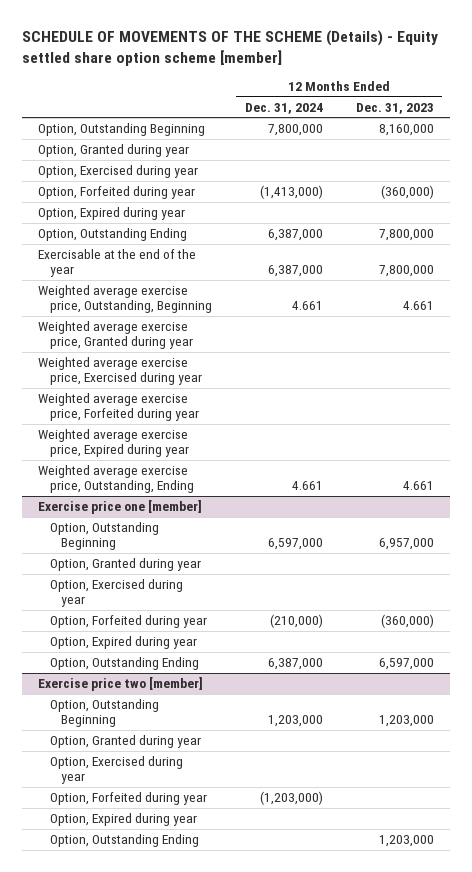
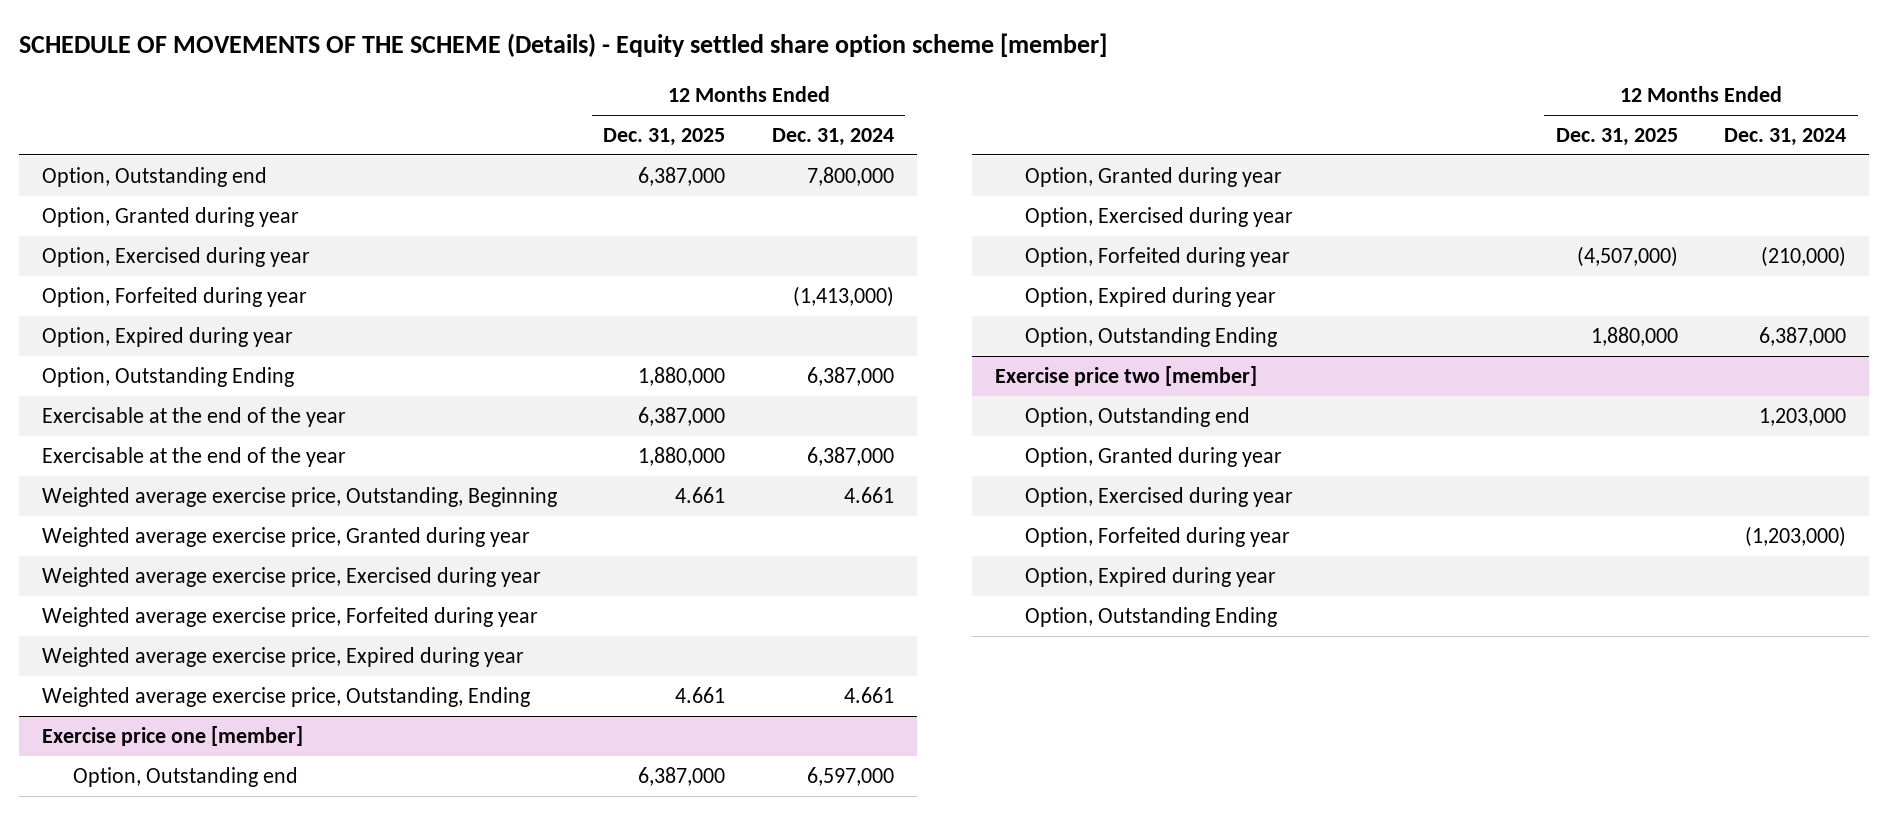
[355,102,434,114] Dec. 31, 2023 -> none
none -> [603,128,726,147] Dec. 31, 2025
[38,122,206,136] Option, Outstanding Beginning -> [42,166,268,187] Option, Outstanding end
none -> [42,406,347,427] Exercisable at the end of the year
[49,521,159,551] Option, Outstanding Beginning -> [72,766,298,787] Option, Outstanding end
[49,698,159,728] Option, Outstanding Beginning -> [1025,406,1251,427] Option, Outstanding end

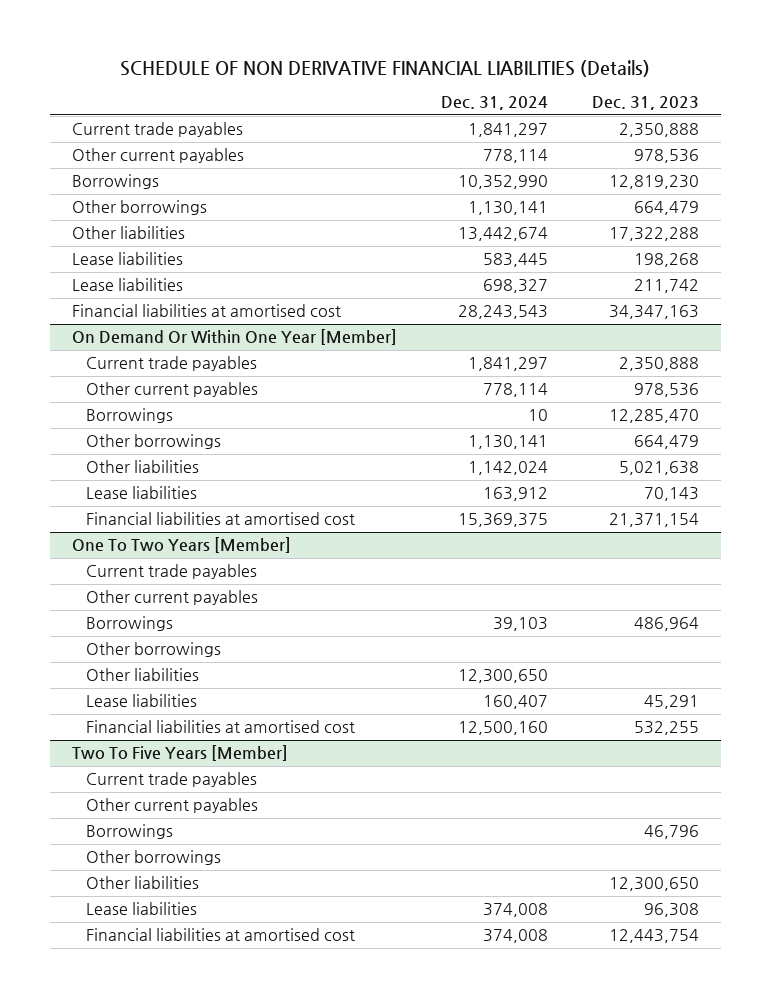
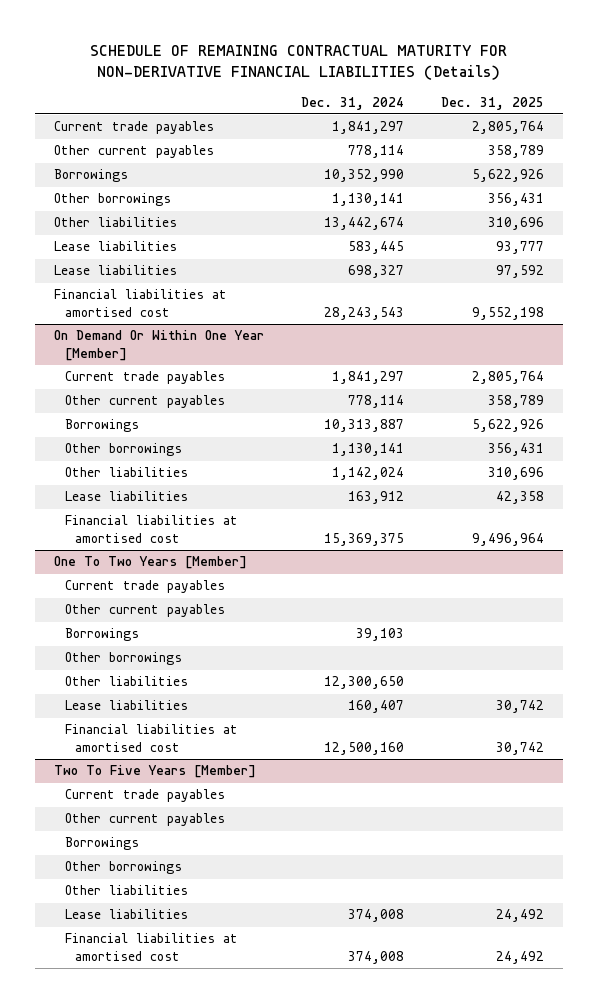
[120,59,651,77] SCHEDULE OF NON DERIVATIVE FINANCIAL LIABILITIES (Details) -> [90,44,508,80] SCHEDULE OF REMAINING CONTRACTUAL MATURITY FOR NON-DERIVATIVE FINANCIAL LIABILITIES (Details)
[591,96,699,111] Dec. 31, 2023 -> none
none -> [441,96,545,110] Dec. 31, 2025
[527,409,548,422] 10 -> [324,419,405,433] 10,313,887

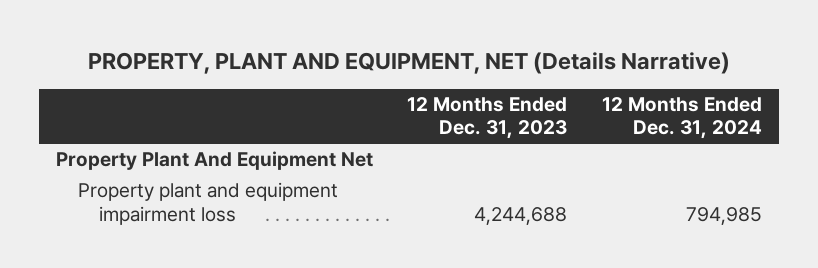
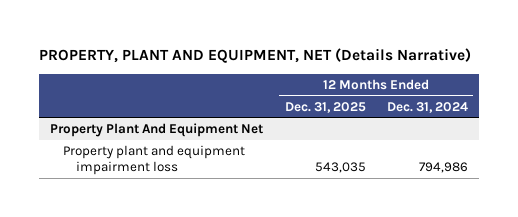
[407,97,568,140] 12 Months Ended Dec. 31, 2023 -> none
none -> [284,101,366,113] Dec. 31, 2025
[685,206,762,225] 794,985 -> [418,162,468,174] 794,986

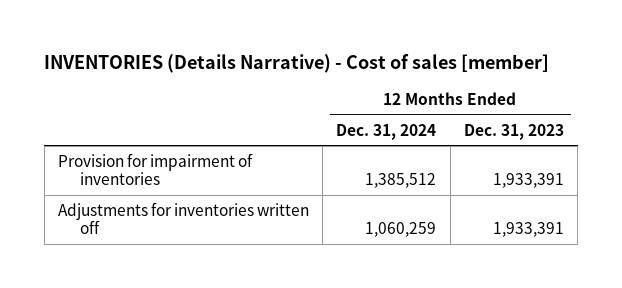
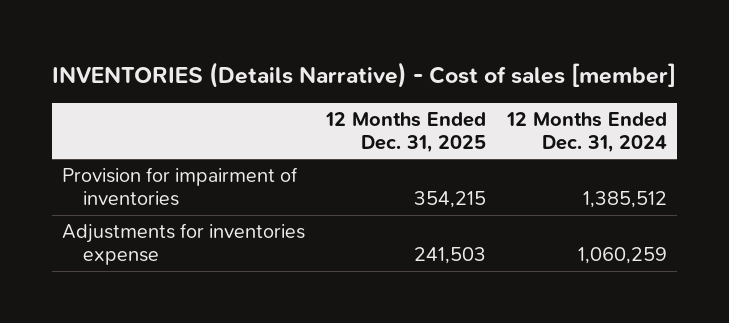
[463,123,564,140] Dec. 31, 2023 -> none
none -> [324,111,486,153] 12 Months Ended Dec. 31, 2025
[58,201,310,235] Adjustments for inventories written off -> [62,222,306,266] Adjustments for inventories expense

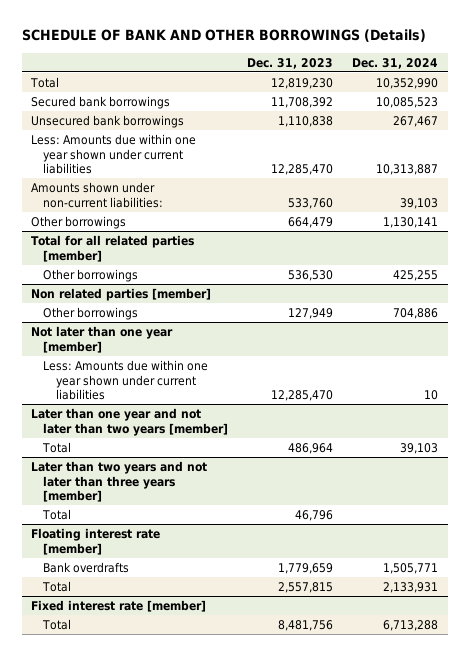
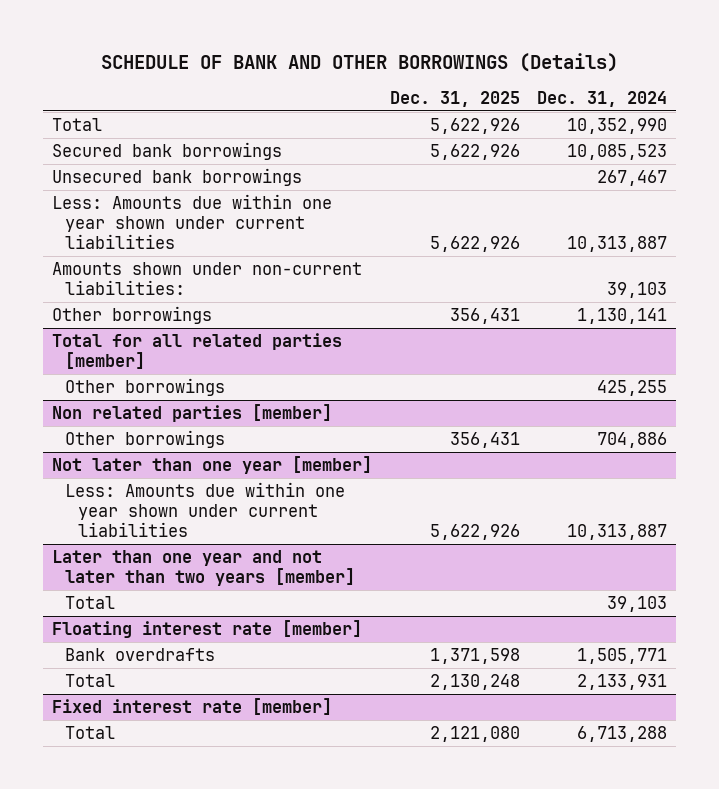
[247,57,334,69] Dec. 31, 2023 -> none
none -> [389,91,520,108] Dec. 31, 2025
[424,390,439,401] 10 -> [567,524,668,541] 10,313,887
[31,460,208,503] Later than two years and not later than three years [member] -> none
[42,508,72,520] Total -> none

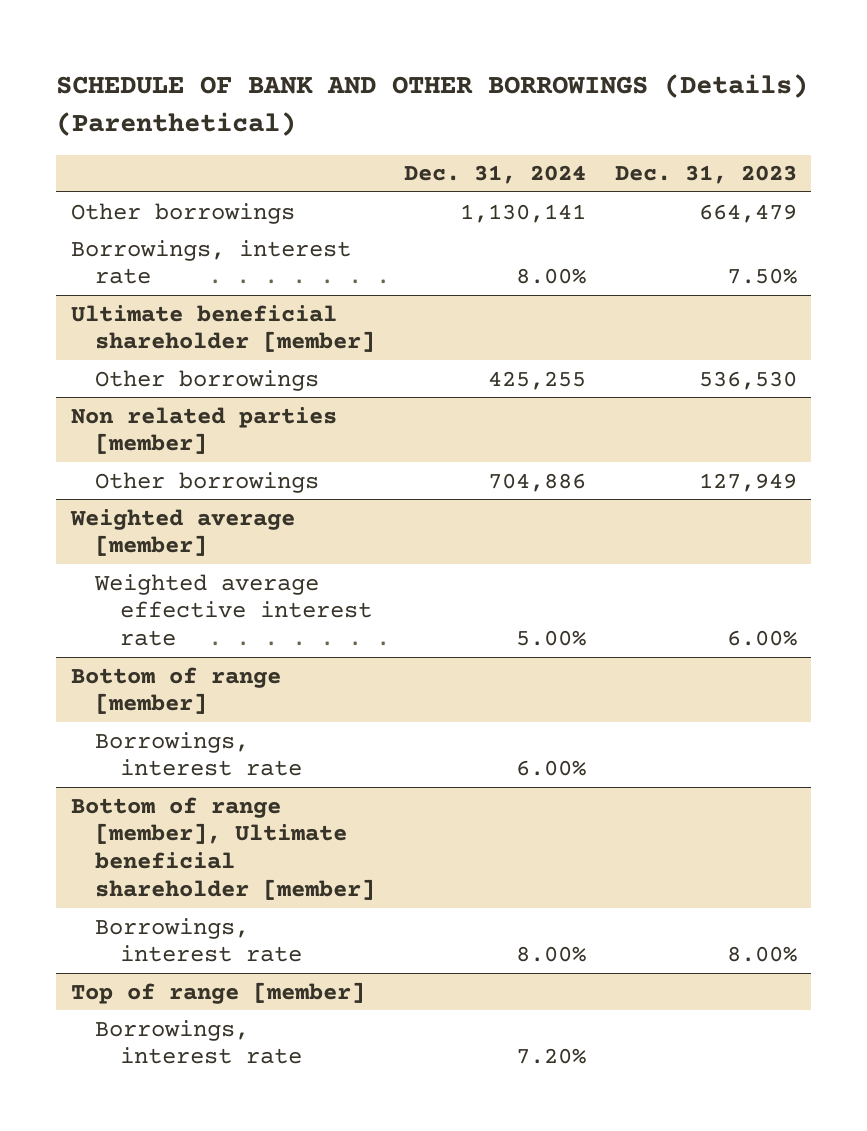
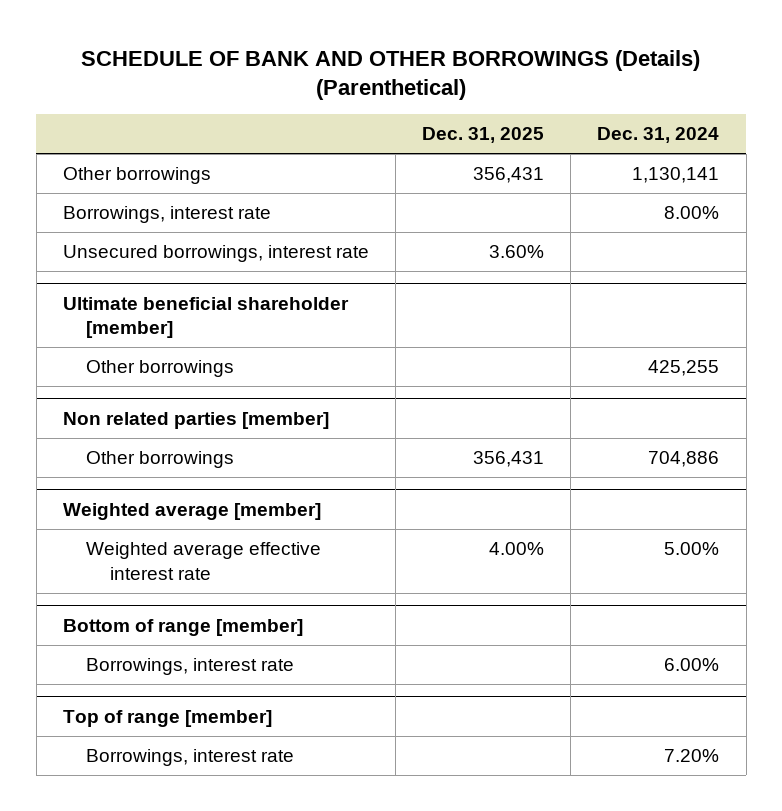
[614,165,797,185] Dec. 31, 2023 -> none
none -> [422,127,545,144] Dec. 31, 2025
none -> [62,245,369,263] Unsecured borrowings, interest rate
[70,796,376,901] Bottom of range [member], Ultimate beneficial shareholder [member] -> none
[95,917,302,963] Borrowings, interest rate -> none

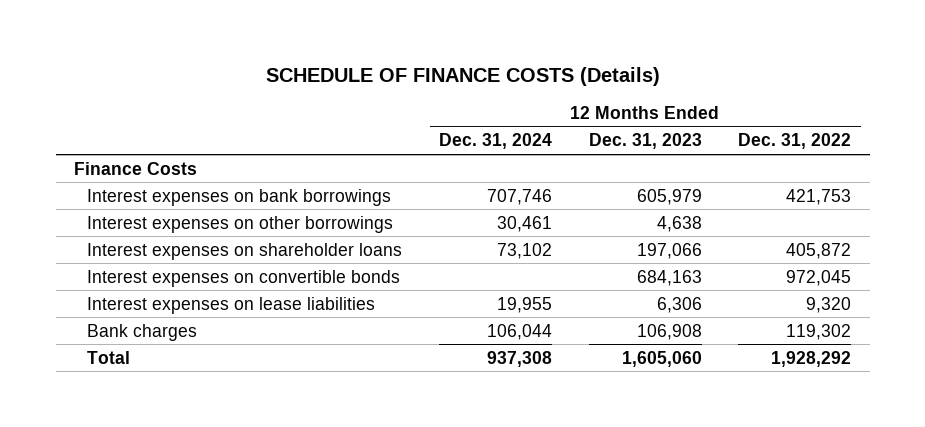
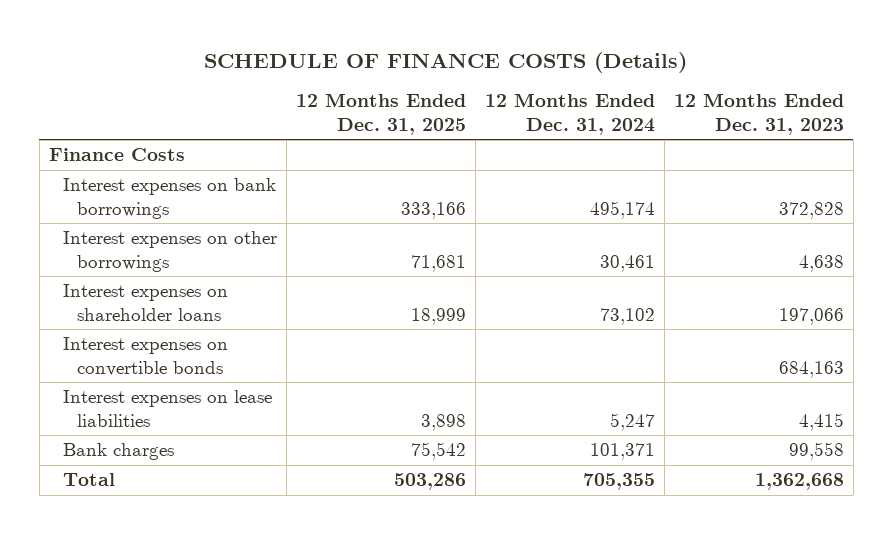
[738,133,852,150] Dec. 31, 2022 -> none
none -> [295,93,466,135] 12 Months Ended Dec. 31, 2025
[486,188,552,205] 707,746 -> [589,200,655,219] 495,174
[636,188,702,205] 605,979 -> [778,201,844,219] 372,828
[496,296,552,313] 19,955 -> [609,412,655,431] 5,247
[656,296,702,313] 6,306 -> [798,412,844,431] 4,415
[486,323,552,340] 106,044 -> [589,443,655,461] 101,371
[636,323,702,340] 106,908 -> [788,442,844,461] 99,558
[486,350,552,367] 937,308 -> [582,473,655,491] 705,355
[621,350,702,367] 1,605,060 -> [754,473,844,491] 1,362,668

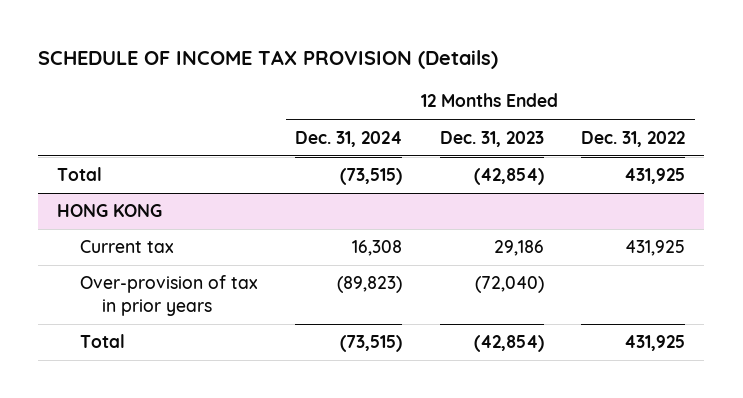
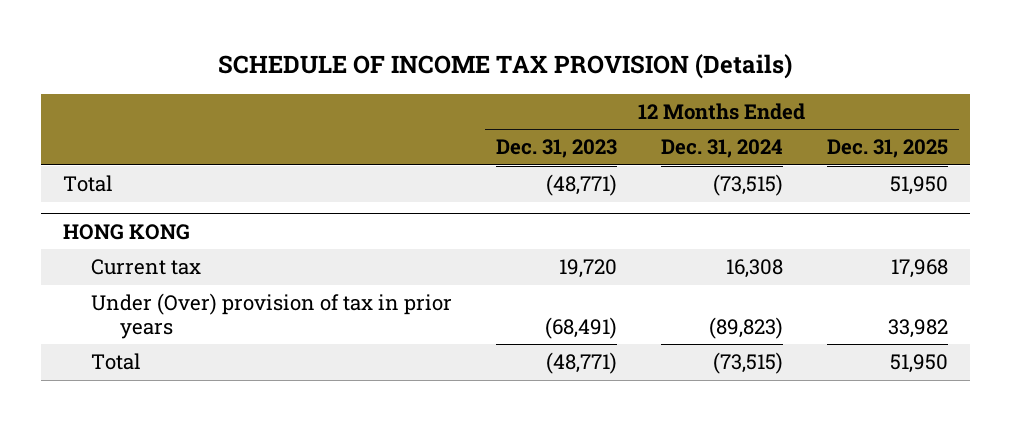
[581,130,686,147] Dec. 31, 2022 -> none
none -> [827,139,949,159] Dec. 31, 2025
[473,168,544,186] (42,854) -> [546,174,618,197] (48,771)
[493,240,544,257] 29,186 -> [559,259,618,279] 19,720
[79,275,258,316] Over-provision of tax in prior years -> [91,293,453,340] Under (Over) provision of tax in prior years
[474,276,544,294] (72,040) -> [545,317,618,340] (68,491)
[473,335,544,353] (42,854) -> [546,352,618,375] (48,771)

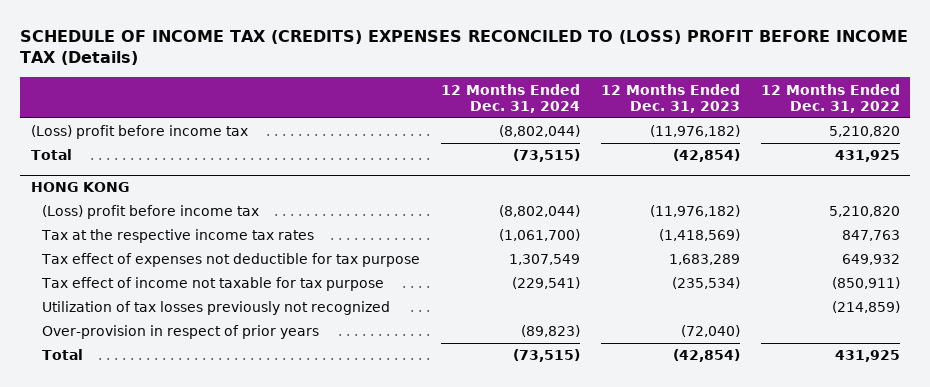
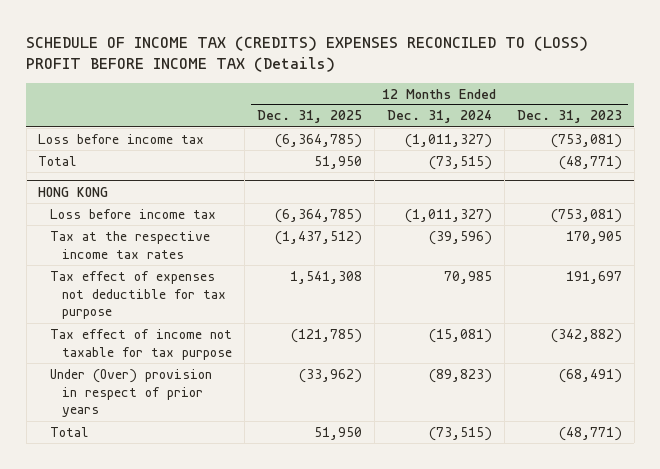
[760,83,900,113] 12 Months Ended Dec. 31, 2022 -> none
none -> [256,110,362,124] Dec. 31, 2025
[30,125,248,140] (Loss) profit before income tax -> [38,133,205,144] Loss before income tax
[498,125,580,138] (8,802,044) -> [404,133,492,148] (1,011,327)
[649,125,740,138] (11,976,182) -> [550,133,622,148] (753,081)
[672,149,740,163] (42,854) -> [558,155,622,170] (48,771)
[41,301,390,316] Utilization of tax losses previously not recognized -> none
[41,205,259,220] (Loss) profit before income tax -> [50,208,217,219] Loss before income tax
[498,205,580,218] (8,802,044) -> [404,208,492,223] (1,011,327)
[649,205,740,218] (11,976,182) -> [550,208,622,223] (753,081)
[498,229,580,242] (1,061,700) -> [428,230,492,245] (39,596)
[658,229,740,242] (1,418,569) -> [565,230,622,244] 170,905
[508,254,580,266] 1,307,549 -> [443,270,492,284] 70,985
[668,254,740,266] 1,683,289 -> [565,270,622,284] 191,697
[511,277,580,290] (229,541) -> [428,328,492,343] (15,081)
[671,277,740,290] (235,534) -> [550,328,622,343] (342,882)
[41,325,319,340] Over-provision in respect of prior years -> [50,368,213,418] Under (Over) provision in respect of prior years
[680,325,740,338] (72,040) -> [558,368,622,383] (68,491)
[672,349,740,363] (42,854) -> [558,426,622,441] (48,771)

